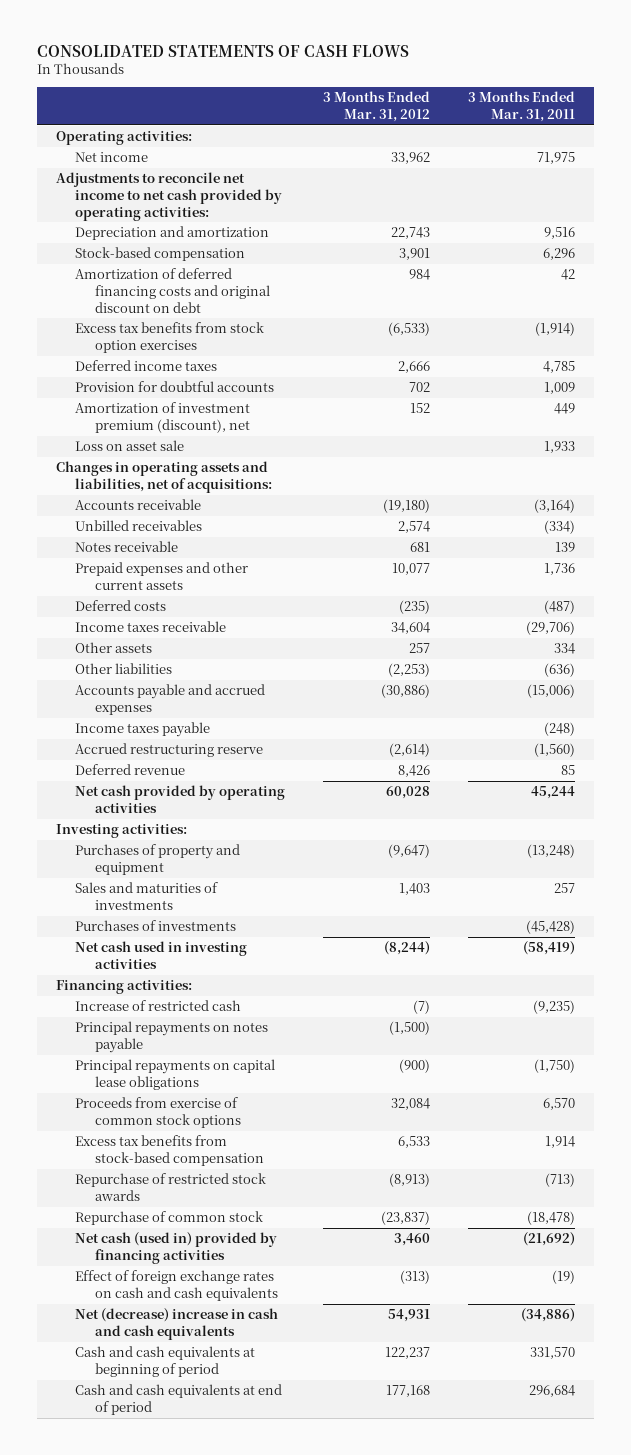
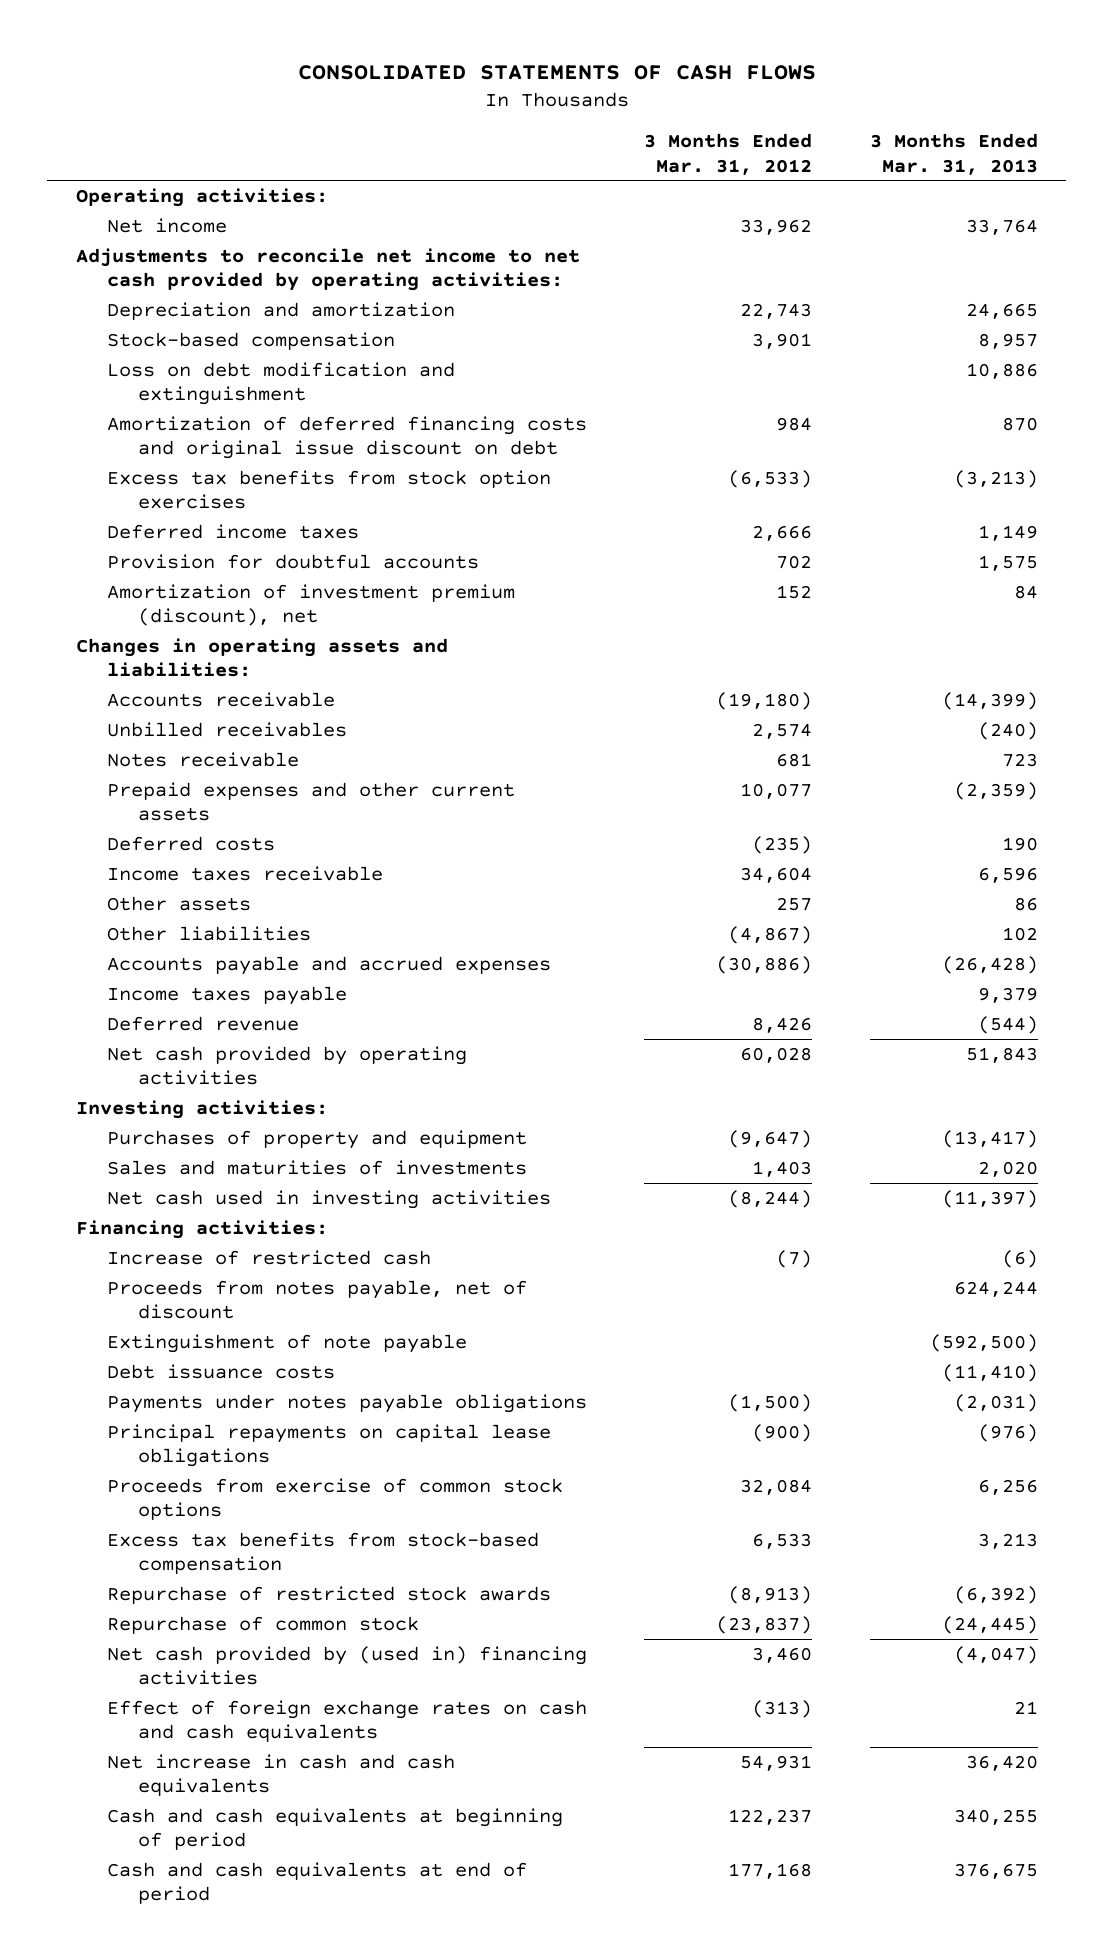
[467,91,575,123] 3 Months Ended Mar. 31, 2011 -> none
none -> [869,133,1038,175] 3 Months Ended Mar. 31, 2013
none -> [106,361,455,405] Loss on debt modification and extinguishment
[75,268,270,313] Amortization of deferred financing costs and original discount on debt -> [106,415,587,459] Amortization of deferred financing costs and original issue discount on debt
[75,440,185,452] Loss on asset sale -> none
[55,461,273,493] Changes in operating assets and liabilities, net of acquisitions: -> [75,637,448,677] Changes in operating assets and liabilities:
[388,663,431,678] (2,253) -> [728,925,813,944] (4,867)
[75,743,264,758] Accrued restructuring reserve -> none
[75,920,237,932] Purchases of investments -> none
none -> [106,1279,527,1319] Proceeds from notes payable, net of discount
none -> [106,1333,467,1353] Extinguishment of note payable
none -> [106,1363,335,1379] Debt issuance costs
[75,1021,269,1053] Principal repayments on notes payable -> [106,1393,587,1413] Payments under notes payable obligations
[75,1232,278,1264] Net cash (used in) provided by financing activities -> [106,1645,587,1685] Net cash provided by (used in) financing activities
[75,1308,279,1340] Net (decrease) increase in cash and cash equivalents -> [106,1753,455,1796] Net increase in cash and cash equivalents

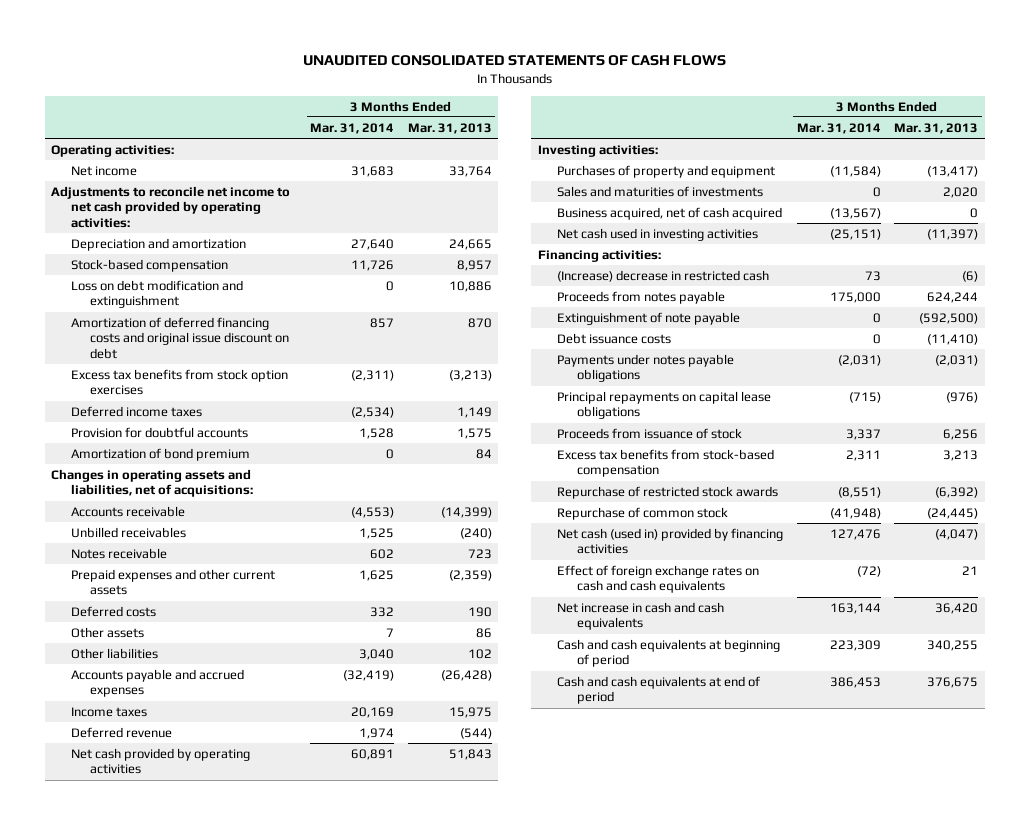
[297,64,816,80] CONSOLIDATED STATEMENTS OF CASH FLOWS -> [302,54,726,66] UNAUDITED CONSOLIDATED STATEMENTS OF CASH FLOWS
[644,133,813,175] 3 Months Ended Mar. 31, 2012 -> none
none -> [310,122,395,134] Mar. 31, 2014
[106,583,515,626] Amortization of investment premium (discount), net -> [70,447,250,461] Amortization of bond premium
[75,637,448,677] Changes in operating assets and liabilities: -> [51,468,253,498] Changes in operating assets and liabilities, net of acquisitions:
[106,865,383,881] Income taxes receivable -> none
[106,985,347,1005] Income taxes payable -> [70,706,147,717] Income taxes
[977,986,1038,1003] 9,379 -> [448,706,492,718] 15,975
none -> [557,206,783,220] Business acquired, net of cash acquired
[106,1249,431,1265] Increase of restricted cash -> [557,269,770,282] (Increase) decrease in restricted cash
[106,1279,527,1319] Proceeds from notes payable, net of discount -> [557,290,726,304] Proceeds from notes payable
[106,1477,563,1520] Proceeds from exercise of common stock options -> [557,427,743,439] Proceeds from issuance of stock
[106,1645,587,1685] Net cash provided by (used in) financing activities -> [557,527,784,555] Net cash (used in) provided by financing activities

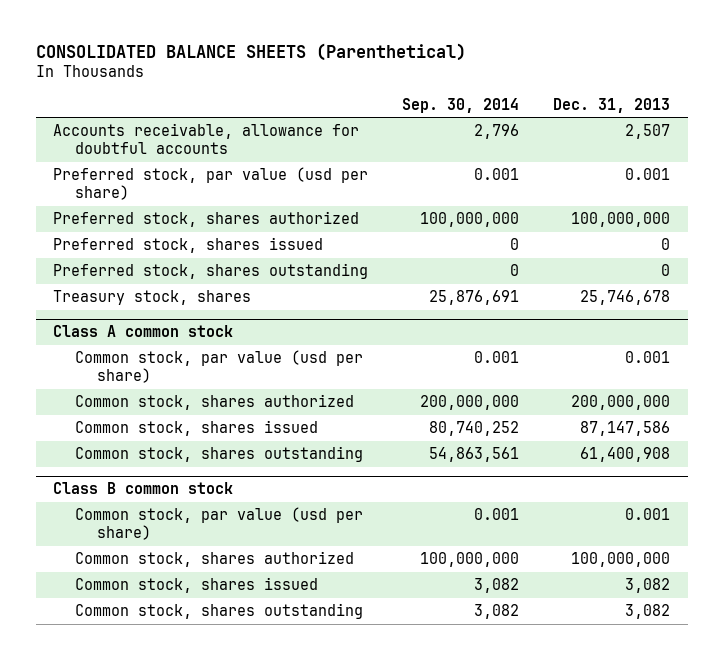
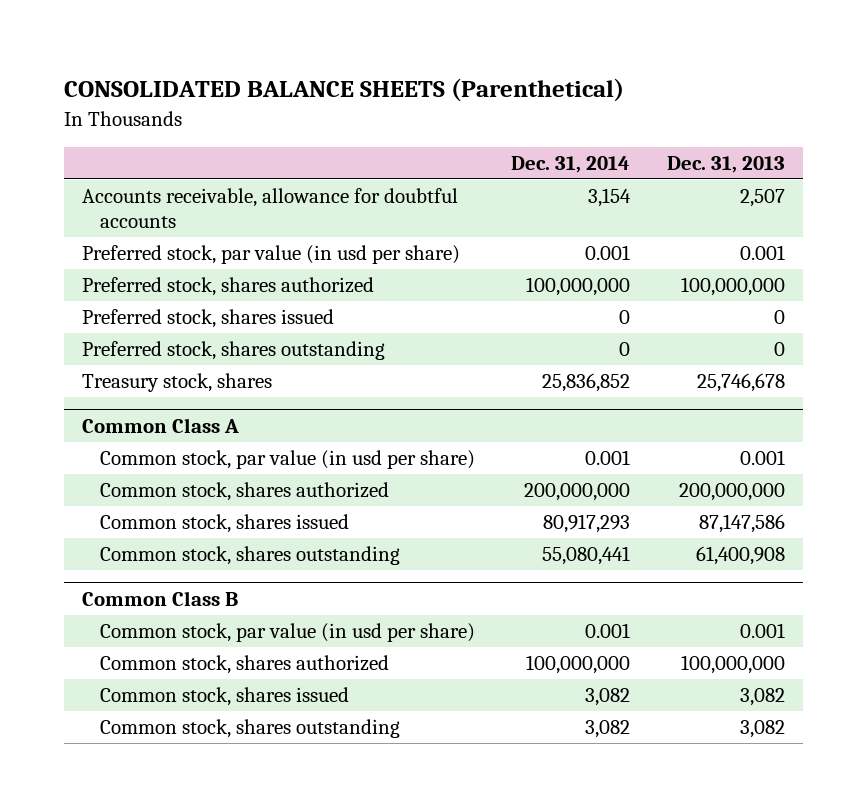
[402,97,520,113] Sep. 30, 2014 -> none
none -> [511,156,631,174] Dec. 31, 2014
[53,167,369,201] Preferred stock, par value (usd per share) -> [82,245,461,265] Preferred stock, par value (in usd per share)
[53,325,234,338] Class A common stock -> [82,417,240,433] Common Class A
[75,350,364,384] Common stock, par value (usd per share) -> [99,450,475,470] Common stock, par value (in usd per share)
[53,482,234,495] Class B common stock -> [82,590,239,606] Common Class B
[75,507,364,541] Common stock, par value (usd per share) -> [99,623,475,643] Common stock, par value (in usd per share)

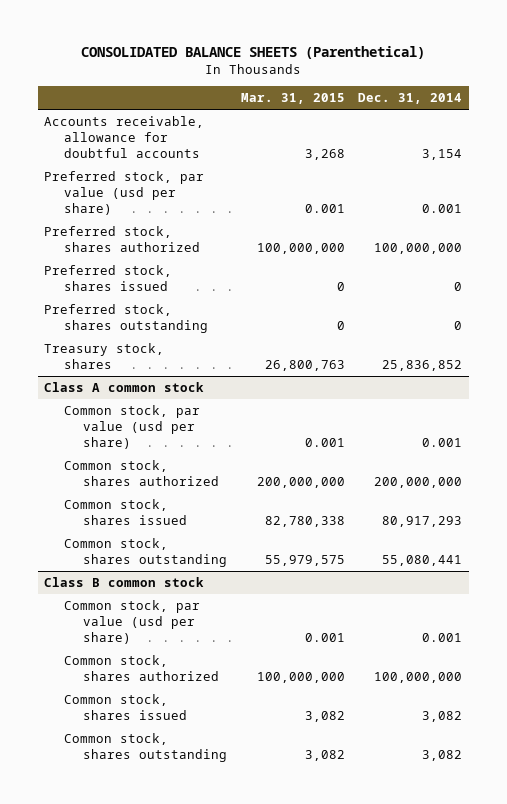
[666,156,785,174] Dec. 31, 2013 -> none
none -> [240,93,345,105] Mar. 31, 2015
[82,245,461,265] Preferred stock, par value (in usd per share) -> [44,170,205,215] Preferred stock, par value (usd per share)
[82,417,240,433] Common Class A -> [44,381,205,392] Class A common stock
[99,450,475,470] Common stock, par value (in usd per share) -> [63,404,200,449] Common stock, par value (usd per share)
[82,590,239,606] Common Class B -> [44,576,205,587] Class B common stock
[99,623,475,643] Common stock, par value (in usd per share) -> [63,599,200,644] Common stock, par value (usd per share)

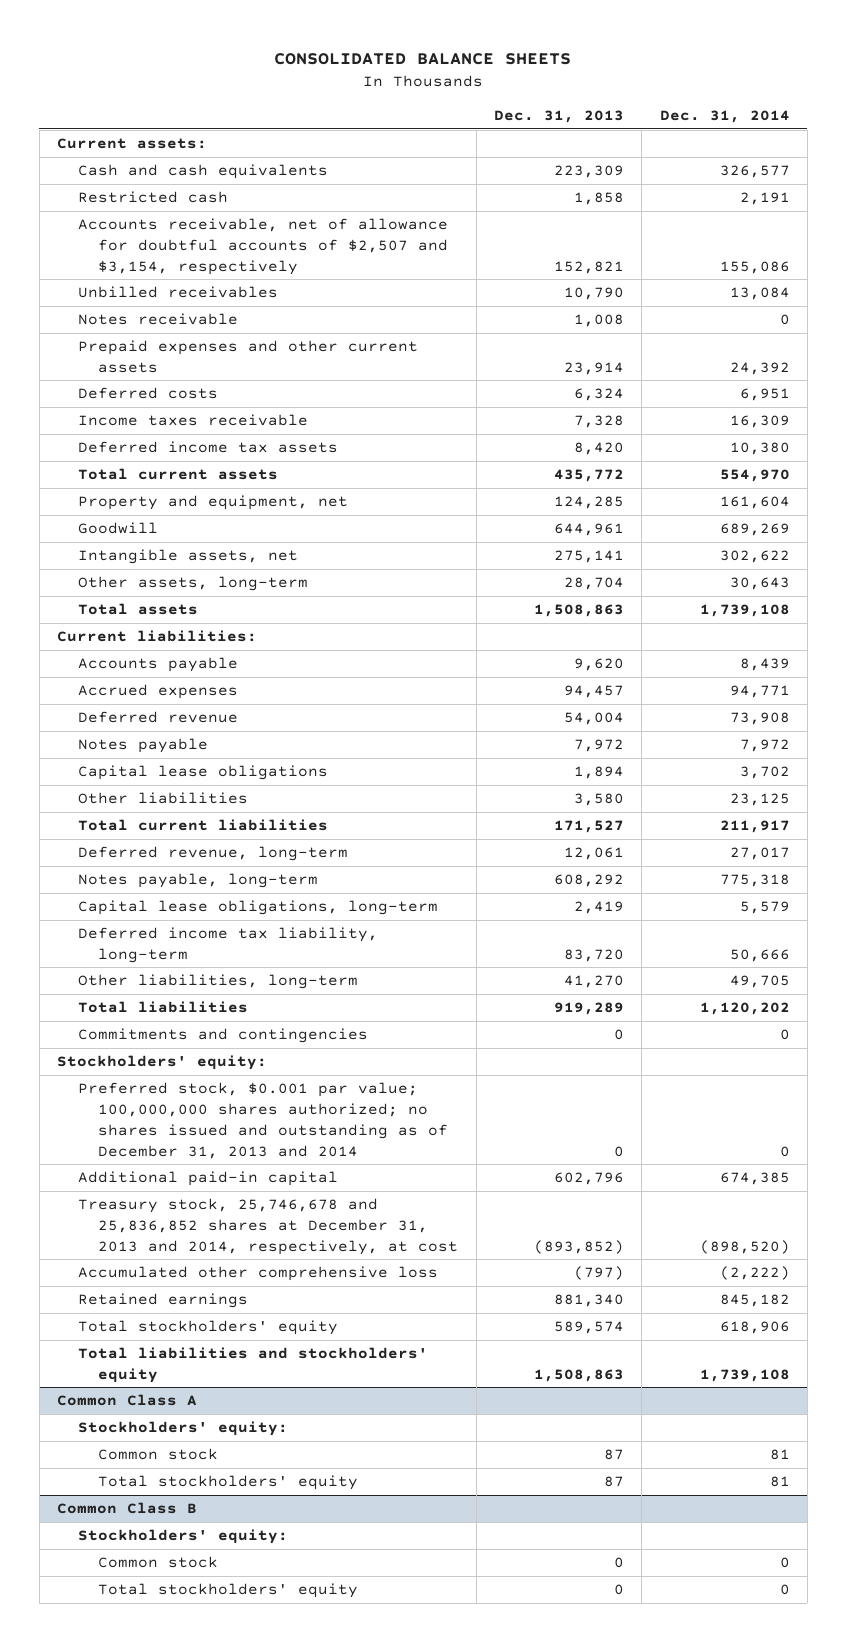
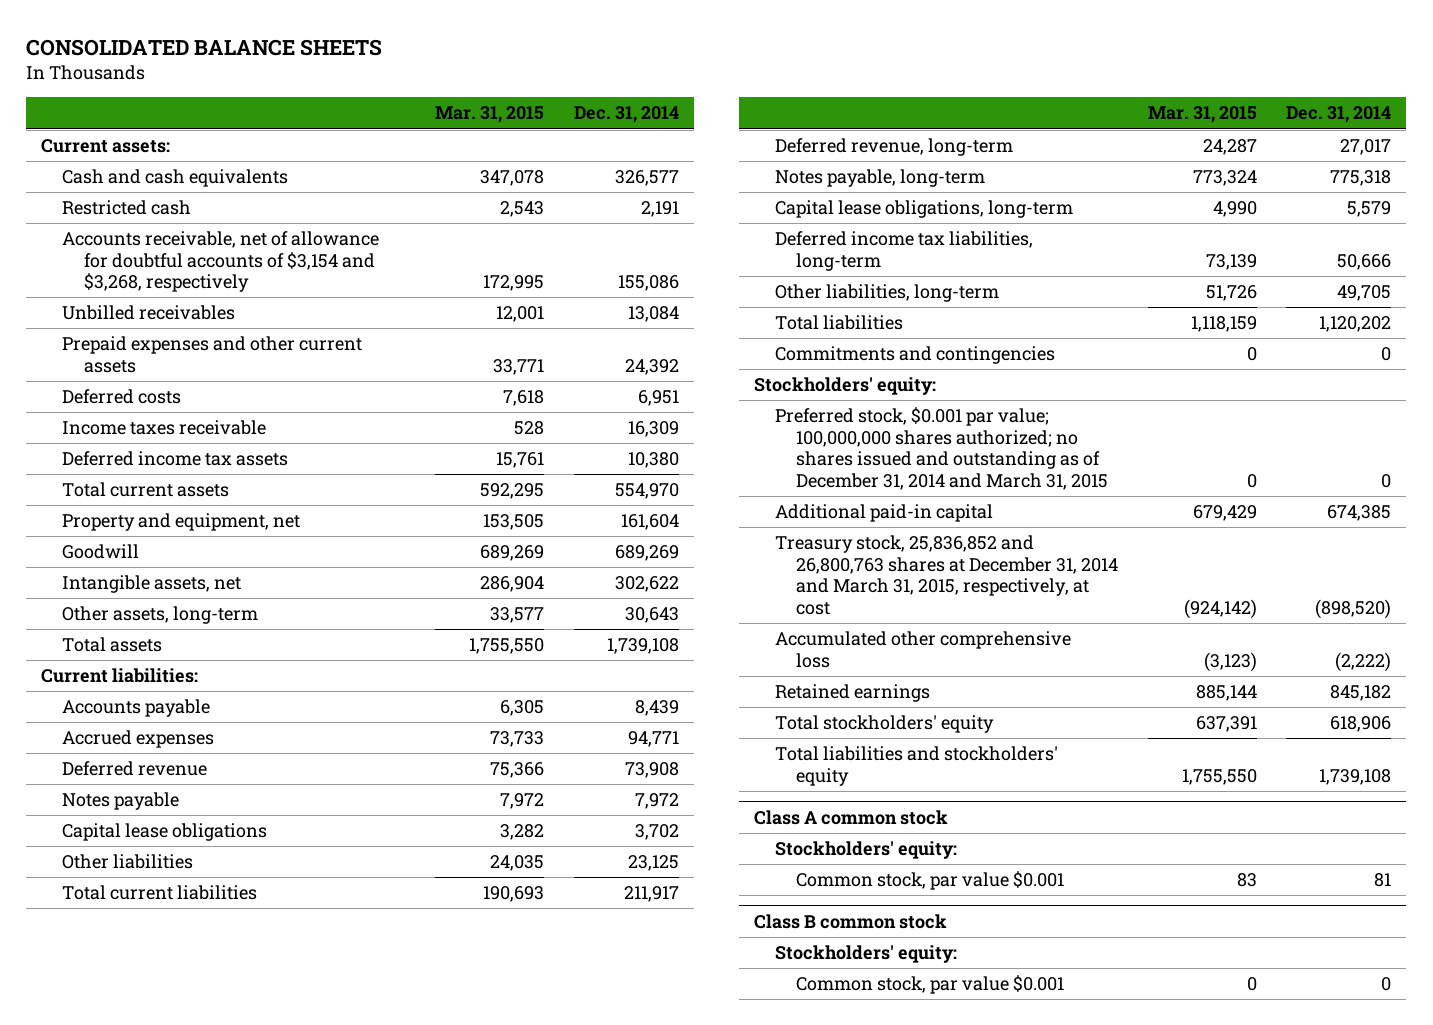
[493,110,624,124] Dec. 31, 2013 -> none
none -> [435,106,545,124] Mar. 31, 2015
[77,218,449,275] Accounts receivable, net of allowance for doubtful accounts of $2,507 and $3,154, respectively -> [62,231,380,293] Accounts receivable, net of allowance for doubtful accounts of $3,154 and $3,268, respectively
[77,313,238,326] Notes receivable -> none
[77,927,378,963] Deferred income tax liability, long-term -> [775,231,1034,271] Deferred income tax liabilities, long-term
[77,1082,449,1159] Preferred stock, $0.001 par value; 100,000,000 shares authorized; no shares issued and outstanding as of December 31, 2013 and 2014 -> [775,407,1109,490] Preferred stock, $0.001 par value; 100,000,000 shares authorized; no shares issued and outstanding as of December 31, 2014 and March 31, 2015
[77,1198,459,1255] Treasury stock, 25,746,678 and 25,836,852 shares at December 31, 2013 and 2014, respectively, at cost -> [775,535,1119,615] Treasury stock, 25,836,852 and 26,800,763 shares at December 31, 2014 and March 31, 2015, respectively, at cost
[56,1394,197,1407] Common Class A -> [753,809,948,825] Class A common stock
[98,1475,359,1491] Total stockholders' equity -> none
[98,1448,219,1461] Common stock -> [796,871,1065,891] Common stock, par value $0.001
[56,1502,197,1515] Common Class B -> [753,913,947,929] Class B common stock
[98,1583,359,1599] Total stockholders' equity -> none
[98,1556,219,1569] Common stock -> [796,975,1065,995] Common stock, par value $0.001

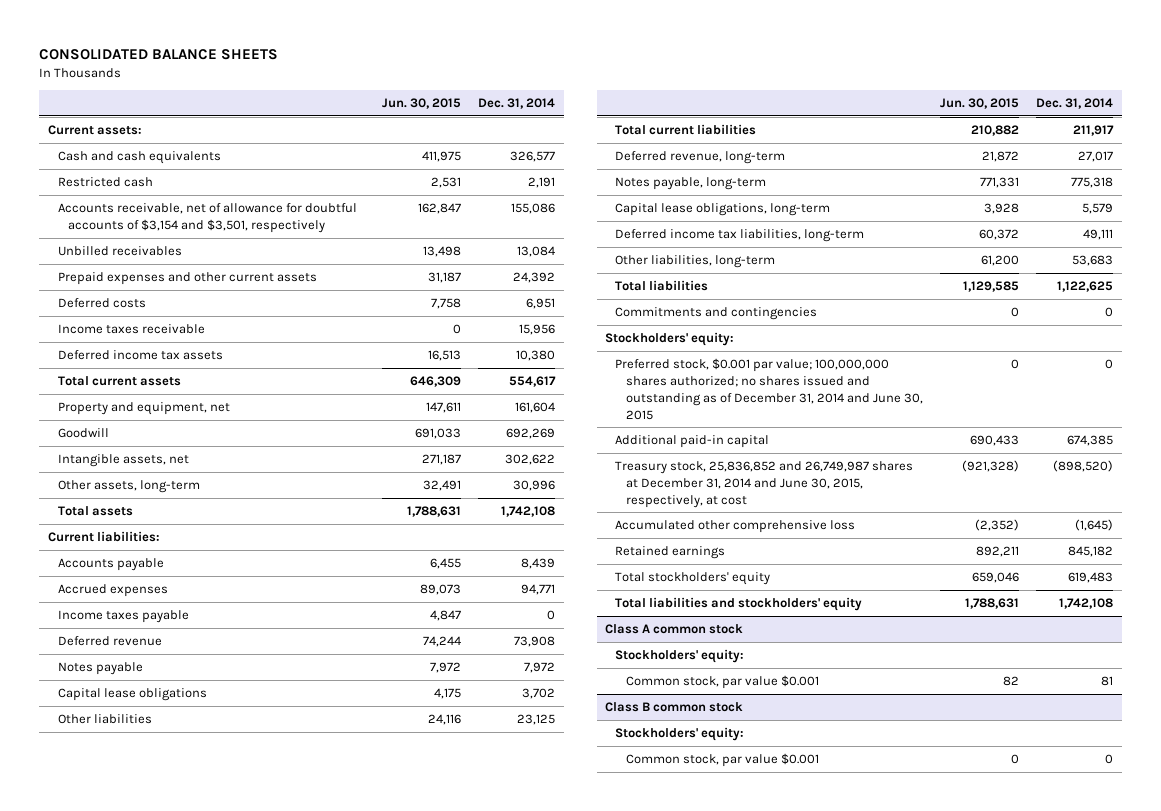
[435,106,545,124] Mar. 31, 2015 -> none
none -> [382,98,462,110] Jun. 30, 2015
[62,231,380,293] Accounts receivable, net of allowance for doubtful accounts of $3,154 and $3,268, respectively -> [57,202,357,233] Accounts receivable, net of allowance for doubtful accounts of $3,154 and $3,501, respectively
[627,421,679,438] 16,309 -> [519,323,556,335] 15,956
[614,483,679,500] 554,970 -> [509,375,557,387] 554,617
[614,545,679,562] 689,269 -> [506,427,556,439] 692,269
[624,607,679,624] 30,643 -> [513,479,556,491] 30,996
[606,638,679,655] 1,739,108 -> [501,505,556,517] 1,742,108
none -> [57,609,189,623] Income taxes payable
[1337,253,1392,270] 50,666 -> [1083,228,1114,240] 49,111
[1337,285,1392,302] 49,705 -> [1072,254,1114,266] 53,683
[1319,316,1392,333] 1,120,202 -> [1057,280,1114,292] 1,122,625
[775,407,1109,490] Preferred stock, $0.001 par value; 100,000,000 shares authorized; no shares issued and outstanding as of December 31, 2014 and March 31, 2015 -> [615,357,923,420] Preferred stock, $0.001 par value; 100,000,000 shares authorized; no shares issued and outstanding as of December 31, 2014 and June 30, 2015
[775,535,1119,615] Treasury stock, 25,836,852 and 26,800,763 shares at December 31, 2014 and March 31, 2015, respectively, at cost -> [615,460,914,508] Treasury stock, 25,836,852 and 26,749,987 shares at December 31, 2014 and June 30, 2015, respectively, at cost
[1335,651,1392,672] (2,222) -> [1075,518,1114,531] (1,645)
[1330,716,1392,733] 618,906 -> [1068,571,1114,583] 619,483
[1319,768,1392,785] 1,739,108 -> [1059,597,1114,609] 1,742,108

